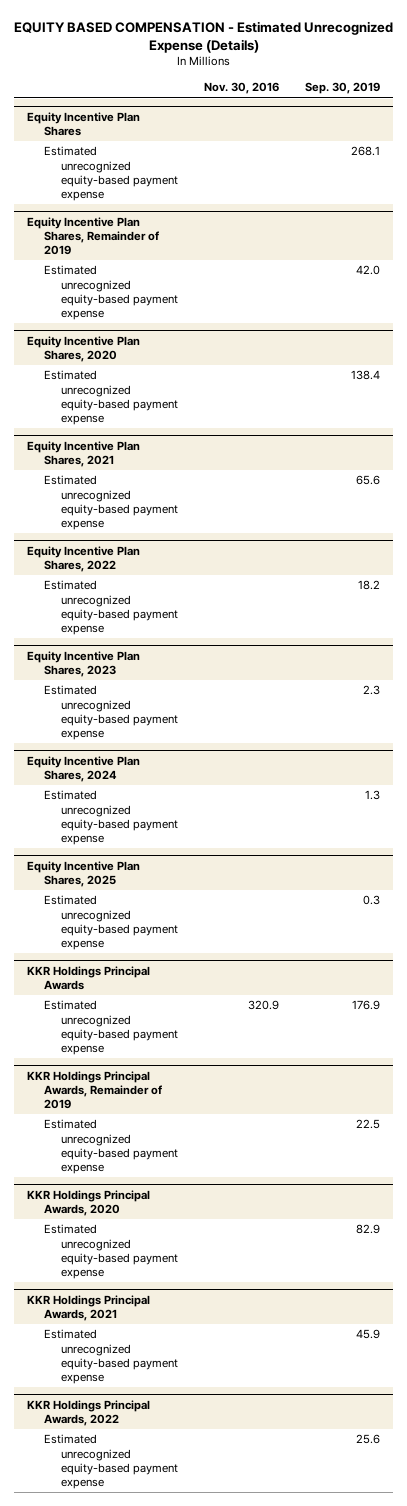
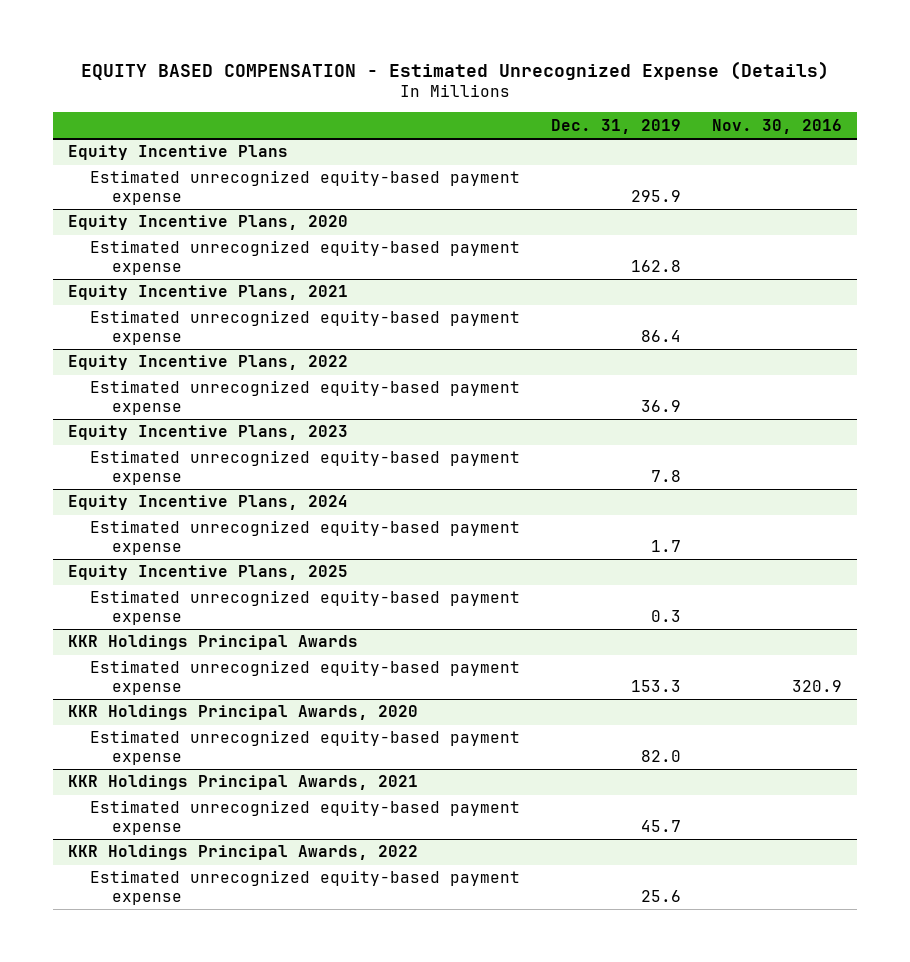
[305,82,381,95] Sep. 30, 2019 -> none
none -> [550,118,681,134] Dec. 31, 2019
[26,111,140,136] Equity Incentive Plan Shares -> [68,145,289,161] Equity Incentive Plans
[26,216,160,255] Equity Incentive Plan Shares, Remainder of 2019 -> none
[44,265,179,320] Estimated unrecognized equity-based payment expense -> none
[26,335,140,362] Equity Incentive Plan Shares, 2020 -> [68,215,349,231] Equity Incentive Plans, 2020
[26,440,140,467] Equity Incentive Plan Shares, 2021 -> [68,285,349,301] Equity Incentive Plans, 2021
[26,545,140,572] Equity Incentive Plan Shares, 2022 -> [68,355,349,371] Equity Incentive Plans, 2022
[26,650,140,677] Equity Incentive Plan Shares, 2023 -> [68,425,349,441] Equity Incentive Plans, 2023
[26,755,140,782] Equity Incentive Plan Shares, 2024 -> [68,495,349,511] Equity Incentive Plans, 2024
[26,860,140,887] Equity Incentive Plan Shares, 2025 -> [68,565,349,581] Equity Incentive Plans, 2025
[26,1070,163,1109] KKR Holdings Principal Awards, Remainder of 2019 -> none
[44,1119,179,1174] Estimated unrecognized equity-based payment expense -> none

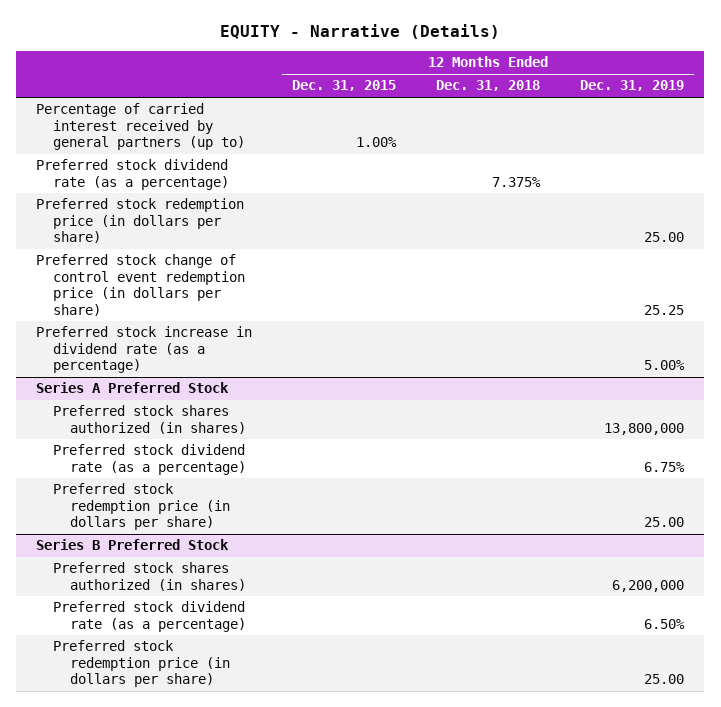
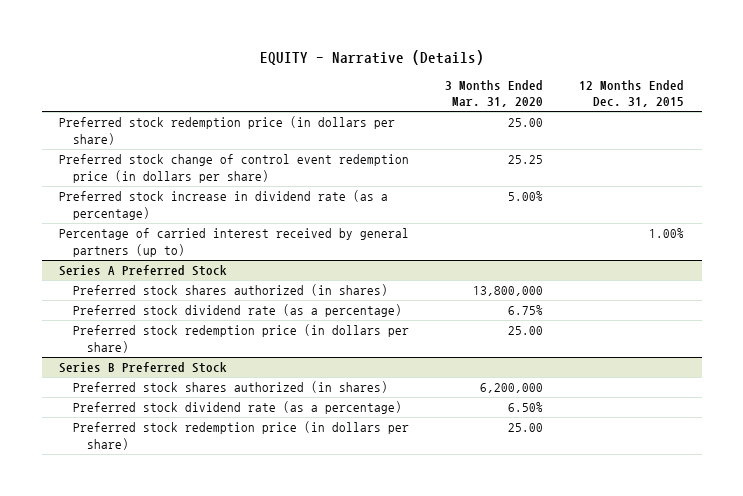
[436,80,541,92] Dec. 31, 2018 -> none
[580,80,685,92] Dec. 31, 2019 -> none
none -> [445,79,544,107] 3 Months Ended Mar. 31, 2020
[36,159,230,190] Preferred stock dividend rate (as a percentage) -> none
[36,103,246,151] Percentage of carried interest received by general partners (up to) -> [59,228,410,257] Percentage of carried interest received by general partners (up to)

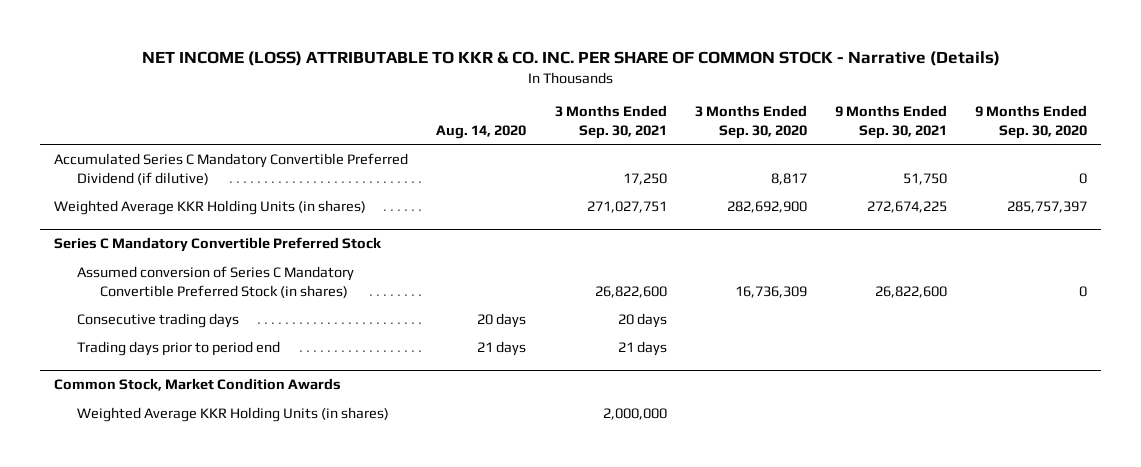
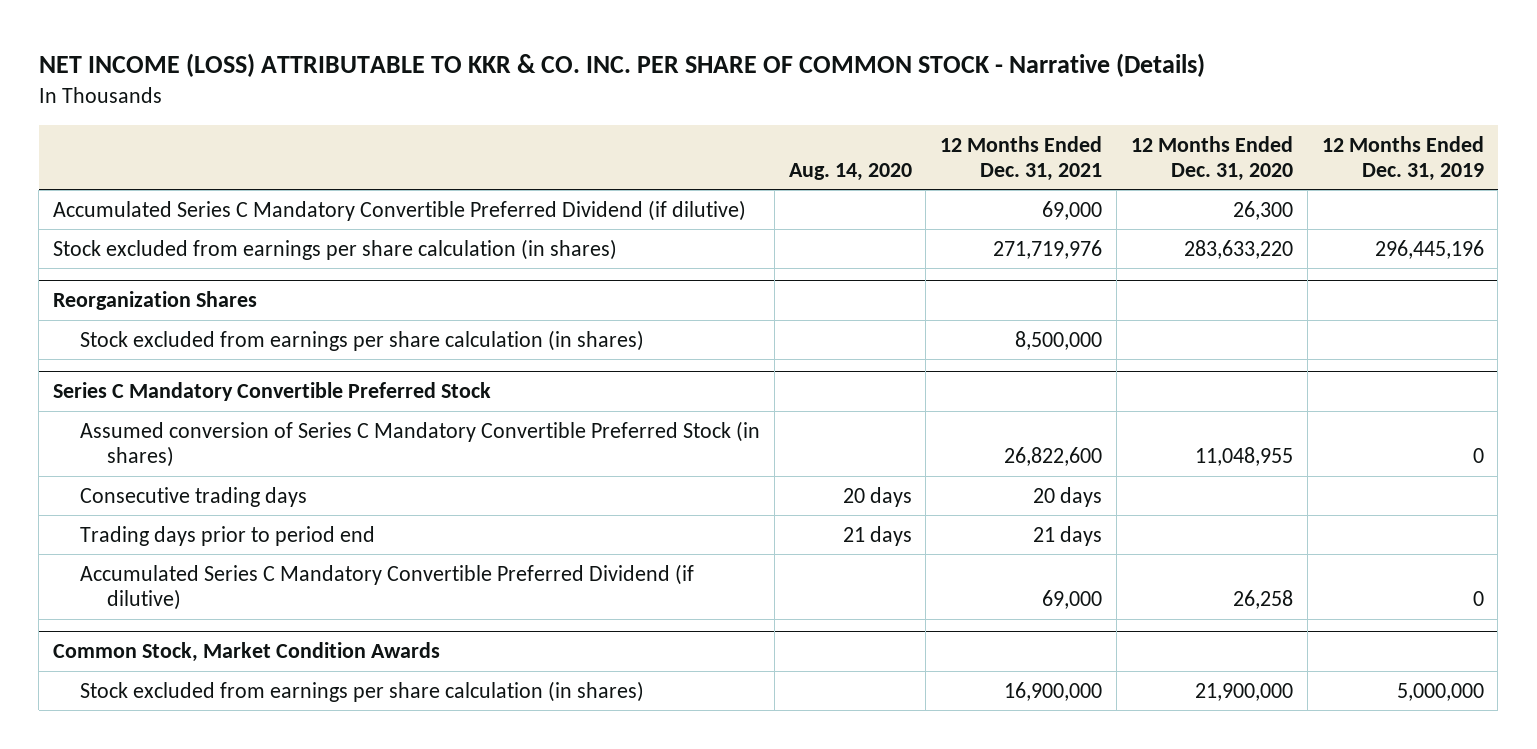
[554,105,667,139] 3 Months Ended Sep. 30, 2021 -> none
[694,105,807,139] 3 Months Ended Sep. 30, 2020 -> none
[834,105,947,139] 9 Months Ended Sep. 30, 2021 -> none
[974,105,1087,139] 9 Months Ended Sep. 30, 2020 -> none
none -> [940,135,1103,182] 12 Months Ended Dec. 31, 2021
none -> [1130,135,1293,182] 12 Months Ended Dec. 31, 2020
none -> [1321,135,1484,182] 12 Months Ended Dec. 31, 2019
[54,199,367,215] Weighted Average KKR Holding Units (in shares) -> [53,238,618,260] Stock excluded from earnings per share calculation (in shares)
none -> [53,291,258,311] Reorganization Shares
none -> [79,329,644,351] Stock excluded from earnings per share calculation (in shares)
none -> [79,563,694,611] Accumulated Series C Mandatory Convertible Preferred Dividend (if dilutive)
[77,406,390,422] Weighted Average KKR Holding Units (in shares) -> [79,680,644,702] Stock excluded from earnings per share calculation (in shares)

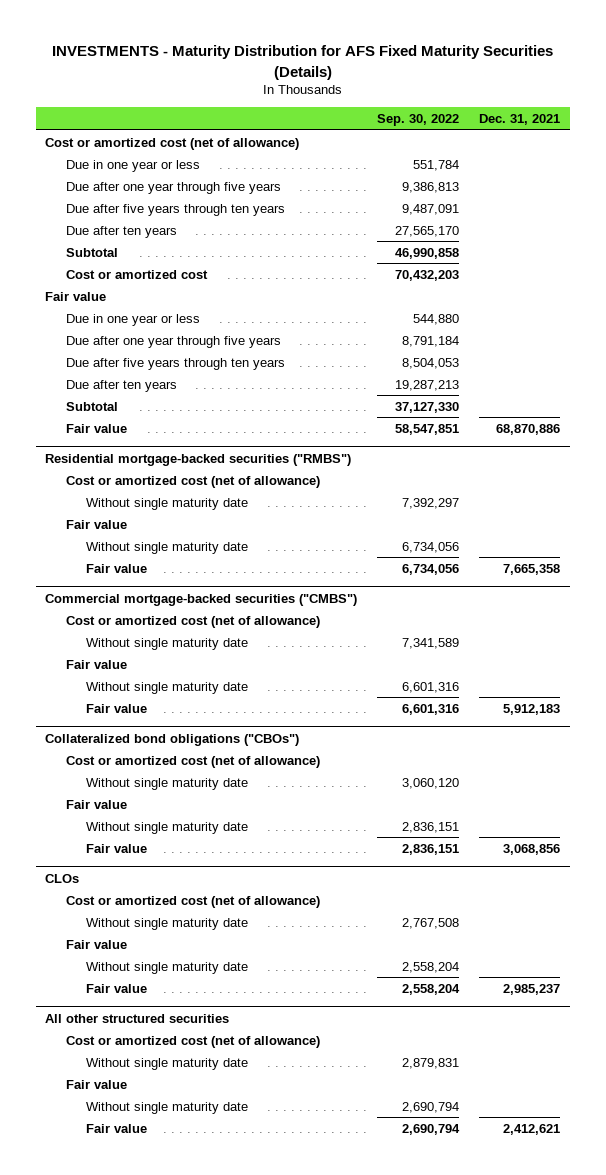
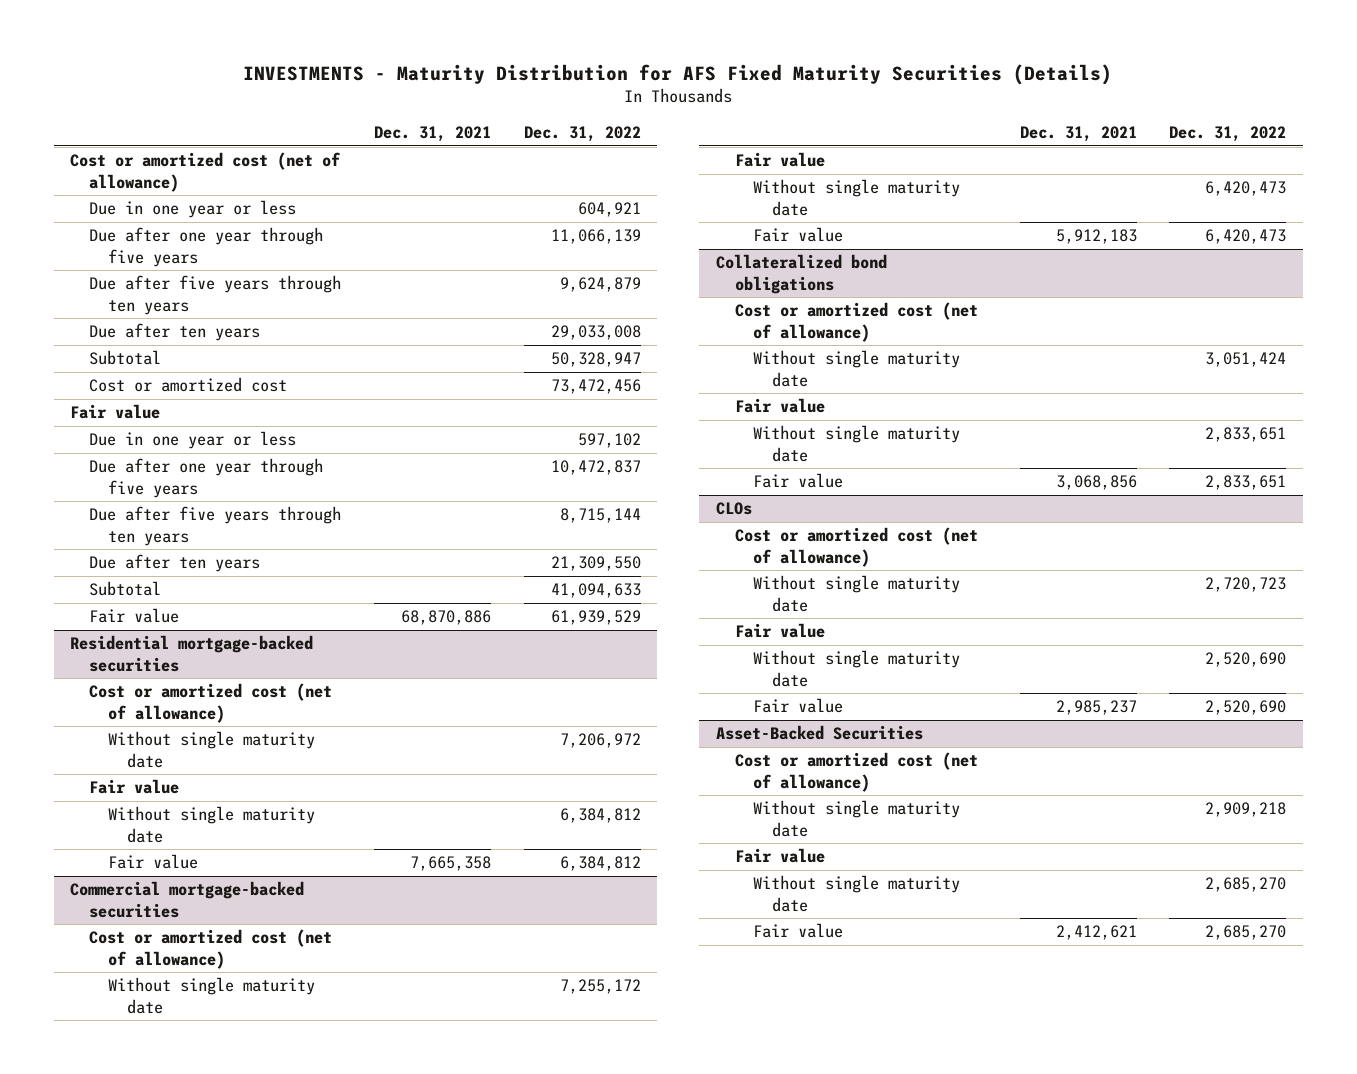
[377,114,460,127] Sep. 30, 2022 -> none
none -> [523,126,641,143] Dec. 31, 2022
[45,453,352,466] Residential mortgage-backed securities ("RMBS") -> [70,635,314,672] Residential mortgage-backed securities
[45,593,358,606] Commercial mortgage-backed securities ("CMBS") -> [70,881,305,918] Commercial mortgage-backed securities
[45,733,300,746] Collateralized bond obligations ("CBOs") -> [715,254,887,294] Collateralized bond obligations
[45,1013,230,1023] All other structured securities -> [715,725,923,741] Asset-Backed Securities

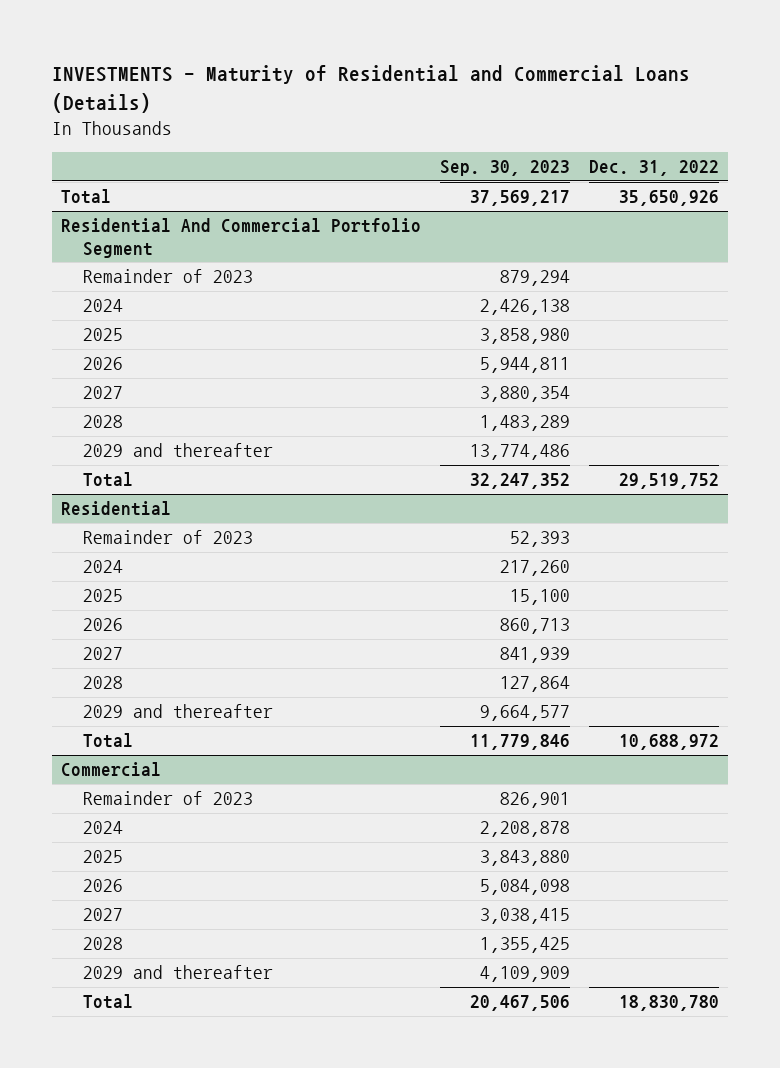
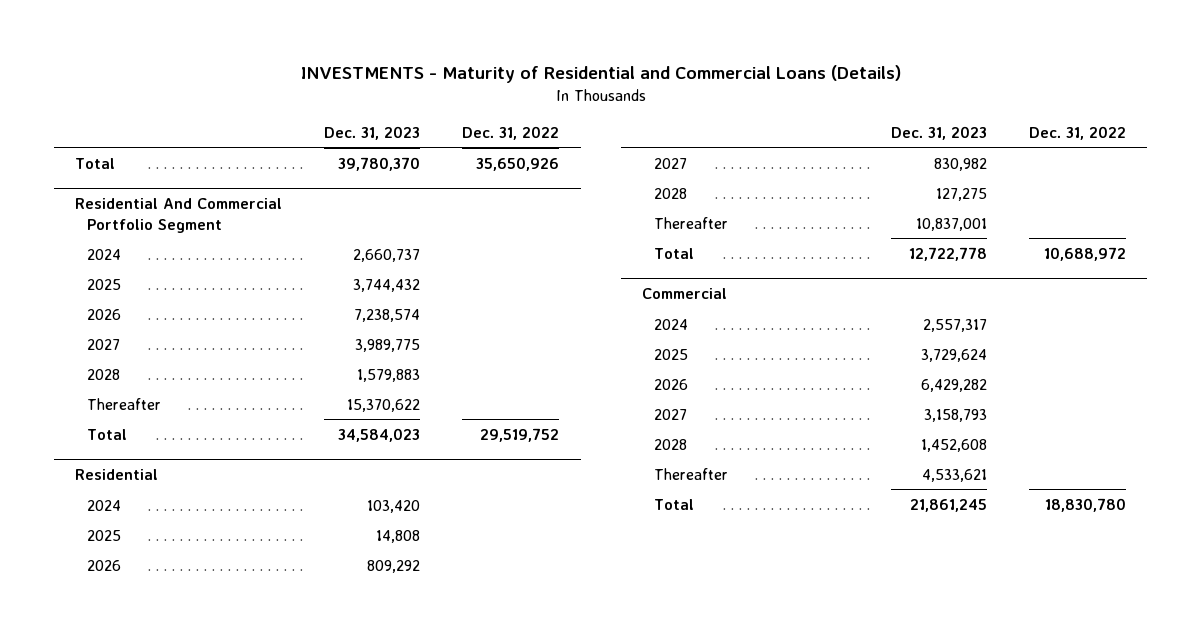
[440,160,571,177] Sep. 30, 2023 -> none
none -> [324,125,421,140] Dec. 31, 2023
[83,269,254,284] Remainder of 2023 -> none
[83,443,274,458] 2029 and thereafter -> [86,397,161,410] Thereafter
[83,530,254,545] Remainder of 2023 -> none
[83,704,274,719] 2029 and thereafter -> [653,216,728,229] Thereafter
[83,791,254,806] Remainder of 2023 -> none
[83,965,274,980] 2029 and thereafter -> [653,467,728,480] Thereafter

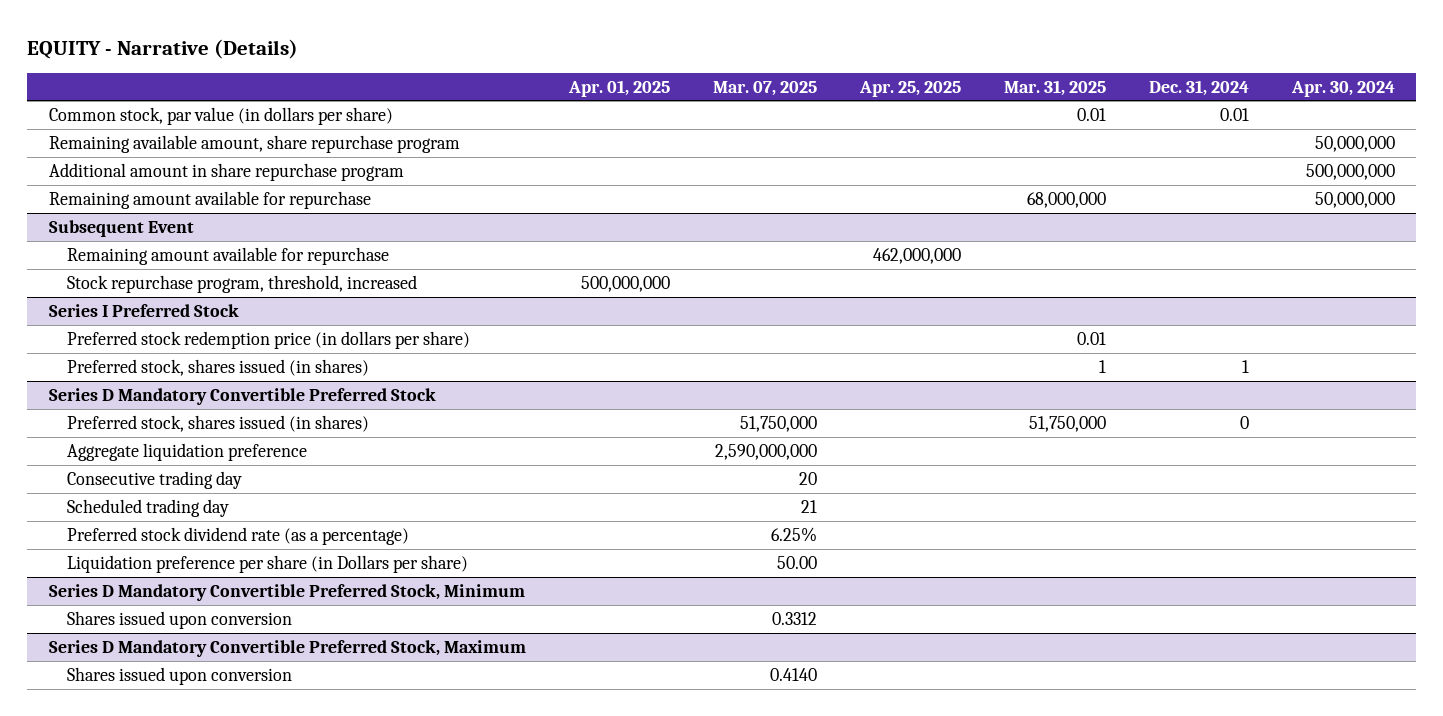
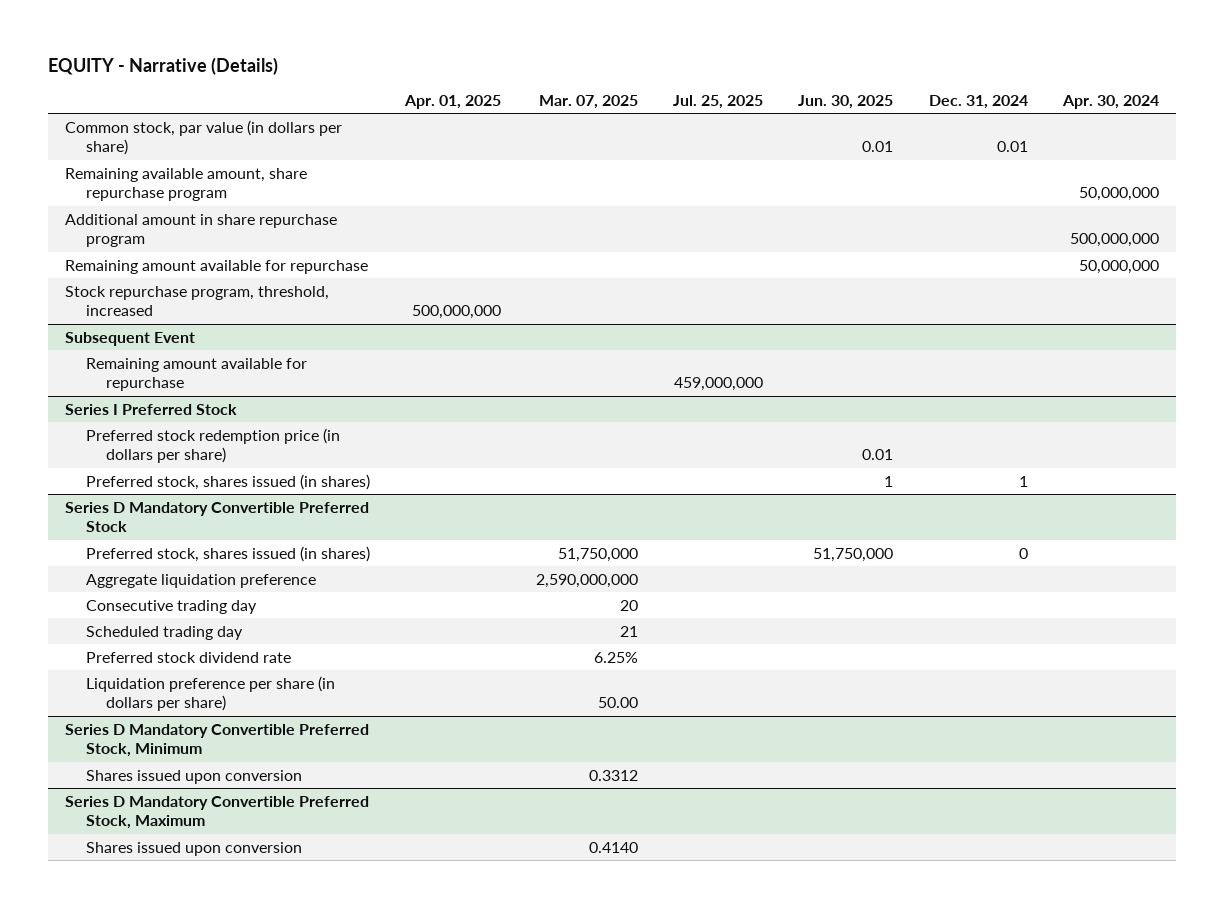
[858,80,961,97] Apr. 25, 2025 -> none
[1003,79,1106,96] Mar. 31, 2025 -> none
none -> [673,94,764,109] Jul. 25, 2025
none -> [798,94,894,109] Jun. 30, 2025
none -> [65,285,330,317] Stock repurchase program, threshold, increased
[67,274,418,293] Stock repurchase program, threshold, increased -> none
[67,526,410,545] Preferred stock dividend rate (as a percentage) -> [85,651,291,663] Preferred stock dividend rate
[67,554,469,573] Liquidation preference per share (in Dollars per share) -> [85,675,335,712] Liquidation preference per share (in dollars per share)

